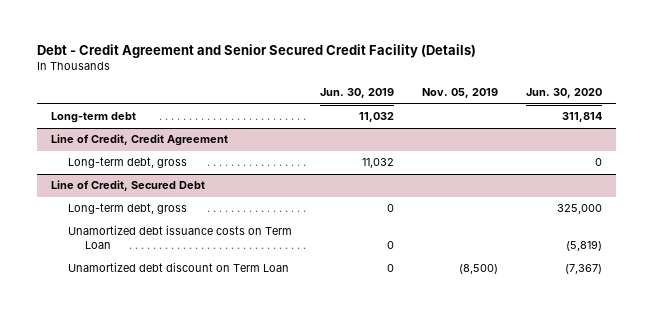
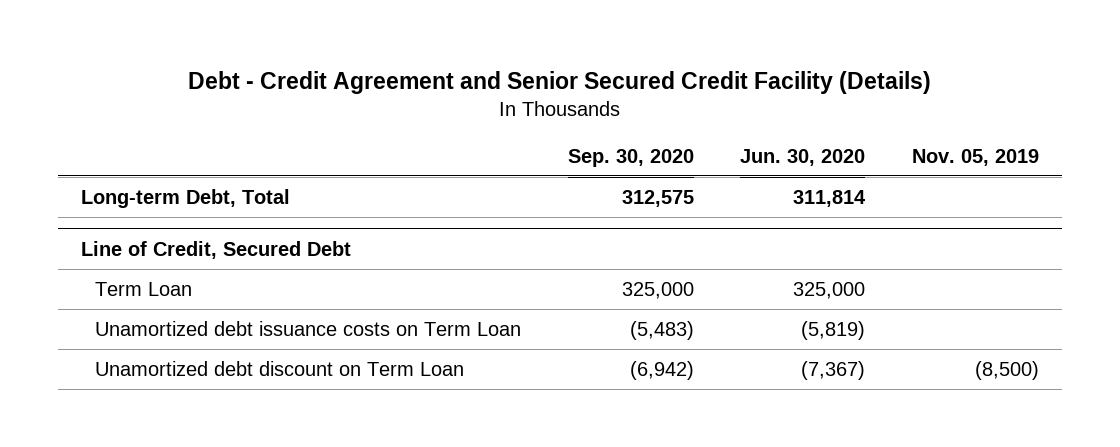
[319,88,394,99] Jun. 30, 2019 -> none
none -> [567,148,694,167] Sep. 30, 2020
[51,134,229,147] Line of Credit, Credit Agreement -> none
[68,157,188,169] Long-term debt, gross -> none
[51,112,137,124] Long-term debt -> [81,188,291,208] Long-term Debt, Total
[68,203,188,215] Long-term debt, gross -> [95,281,193,296] Term Loan

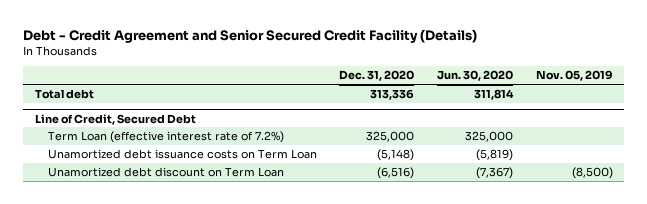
[567,148,694,167] Sep. 30, 2020 -> none
none -> [339,70,415,82] Dec. 31, 2020
[81,188,291,208] Long-term Debt, Total -> [34,88,94,99] Total debt
[95,281,193,296] Term Loan -> [47,130,284,143] Term Loan (effective interest rate of 7.2%)

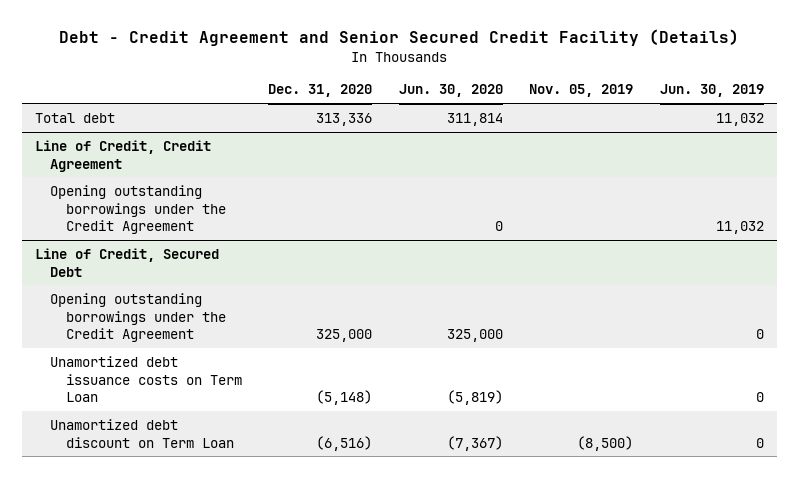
none -> [659,84,764,98] Jun. 30, 2019
none -> [34,139,211,172] Line of Credit, Credit Agreement
none -> [50,184,226,235] Opening outstanding borrowings under the Credit Agreement
[47,130,284,143] Term Loan (effective interest rate of 7.2%) -> [50,292,226,343] Opening outstanding borrowings under the Credit Agreement

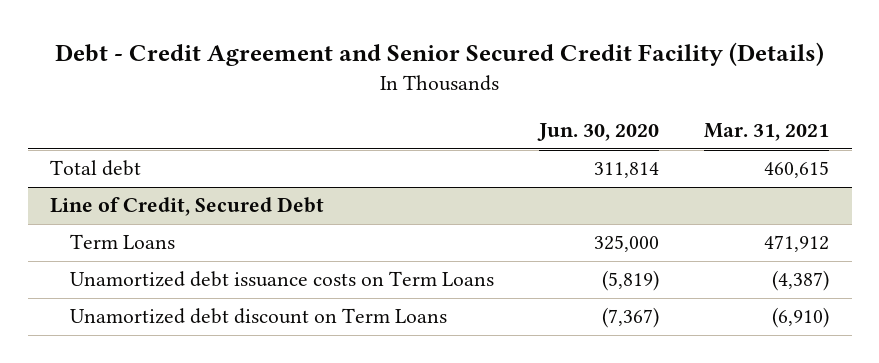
[268,84,373,98] Dec. 31, 2020 -> none
[529,84,634,98] Nov. 05, 2019 -> none
[659,84,764,98] Jun. 30, 2019 -> none
none -> [704,123,830,142] Mar. 31, 2021
[34,139,211,172] Line of Credit, Credit Agreement -> none
[50,184,226,235] Opening outstanding borrowings under the Credit Agreement -> none
[50,292,226,343] Opening outstanding borrowings under the Credit Agreement -> [70,234,176,250] Term Loans
[50,355,242,403] Unamortized debt issuance costs on Term Loan -> [70,271,495,288] Unamortized debt issuance costs on Term Loans
[50,418,234,448] Unamortized debt discount on Term Loan -> [70,308,448,325] Unamortized debt discount on Term Loans

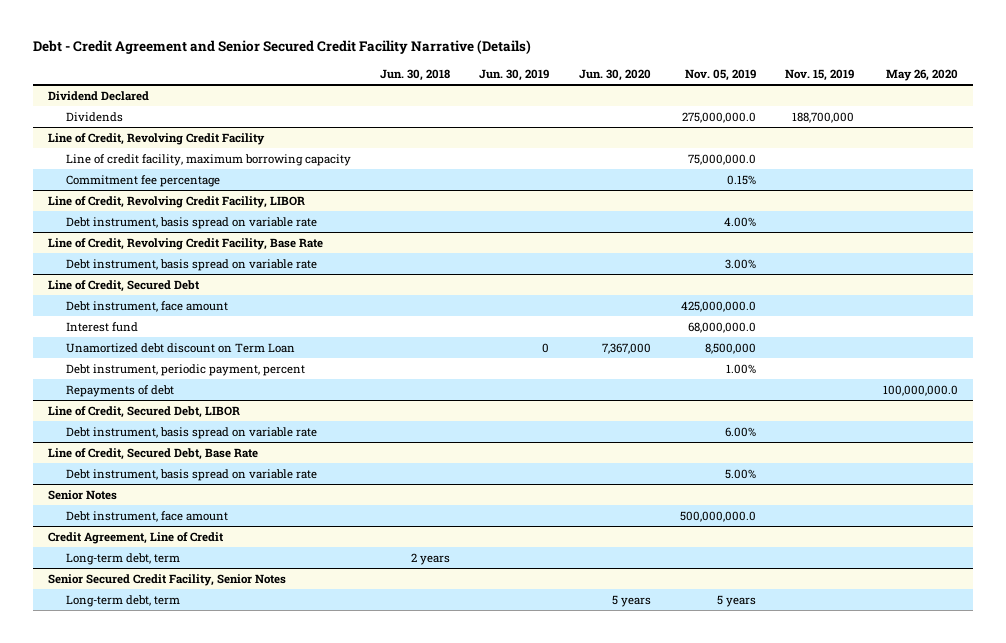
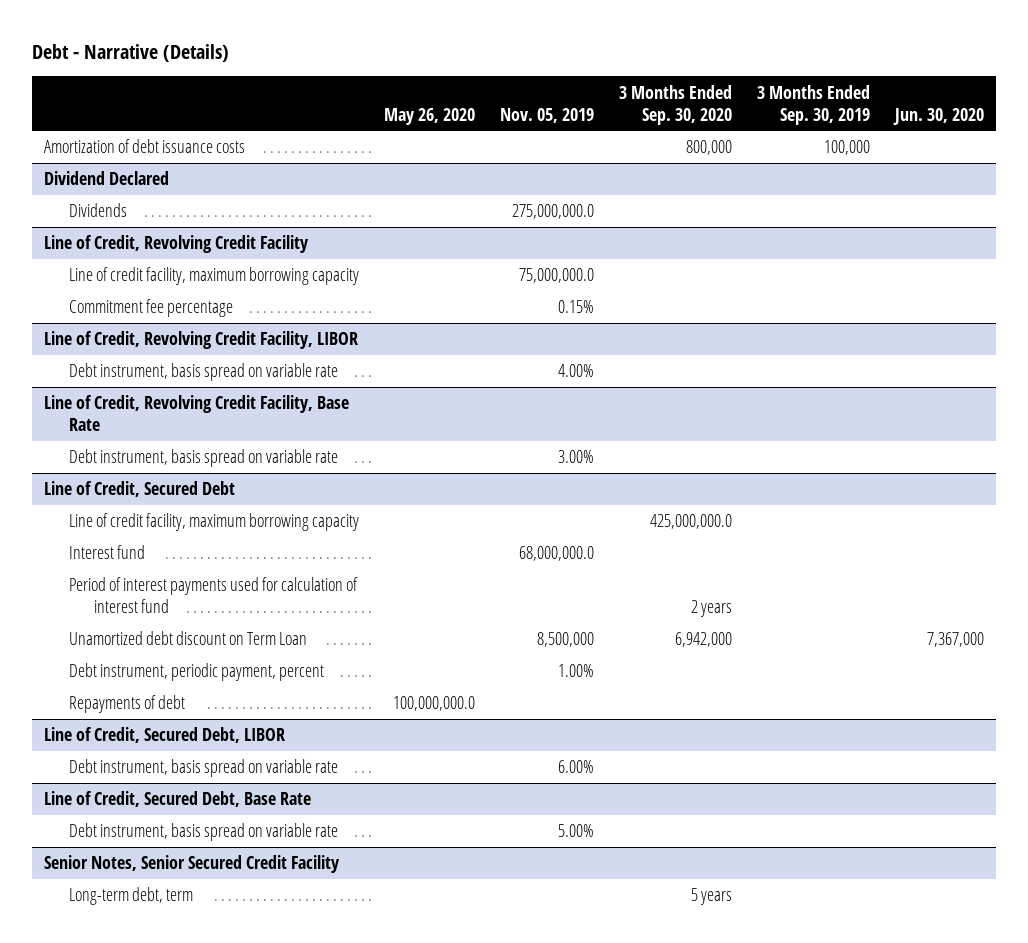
[33,40,532,55] Debt - Credit Agreement and Senior Secured Credit Facility Narrative (Details) -> [31,43,229,62] Debt - Narrative (Details)
[380,68,451,81] Jun. 30, 2018 -> none
[479,68,550,81] Jun. 30, 2019 -> none
[785,68,855,81] Nov. 15, 2019 -> none
none -> [618,84,732,125] 3 Months Ended Sep. 30, 2020
none -> [756,84,870,125] 3 Months Ended Sep. 30, 2019
none -> [44,139,246,154] Amortization of debt issuance costs
[66,300,229,312] Debt instrument, face amount -> none
none -> [69,513,360,532] Line of credit facility, maximum borrowing capacity
none -> [69,577,359,614] Period of interest payments used for calculation of interest fund
[47,489,117,500] Senior Notes -> none
[66,510,229,522] Debt instrument, face amount -> none
[47,531,224,544] Credit Agreement, Line of Credit -> none
none -> [44,855,341,874] Senior Notes, Senior Secured Credit Facility
[47,573,286,586] Senior Secured Credit Facility, Senior Notes -> none
[66,594,181,607] Long-term debt, term -> none

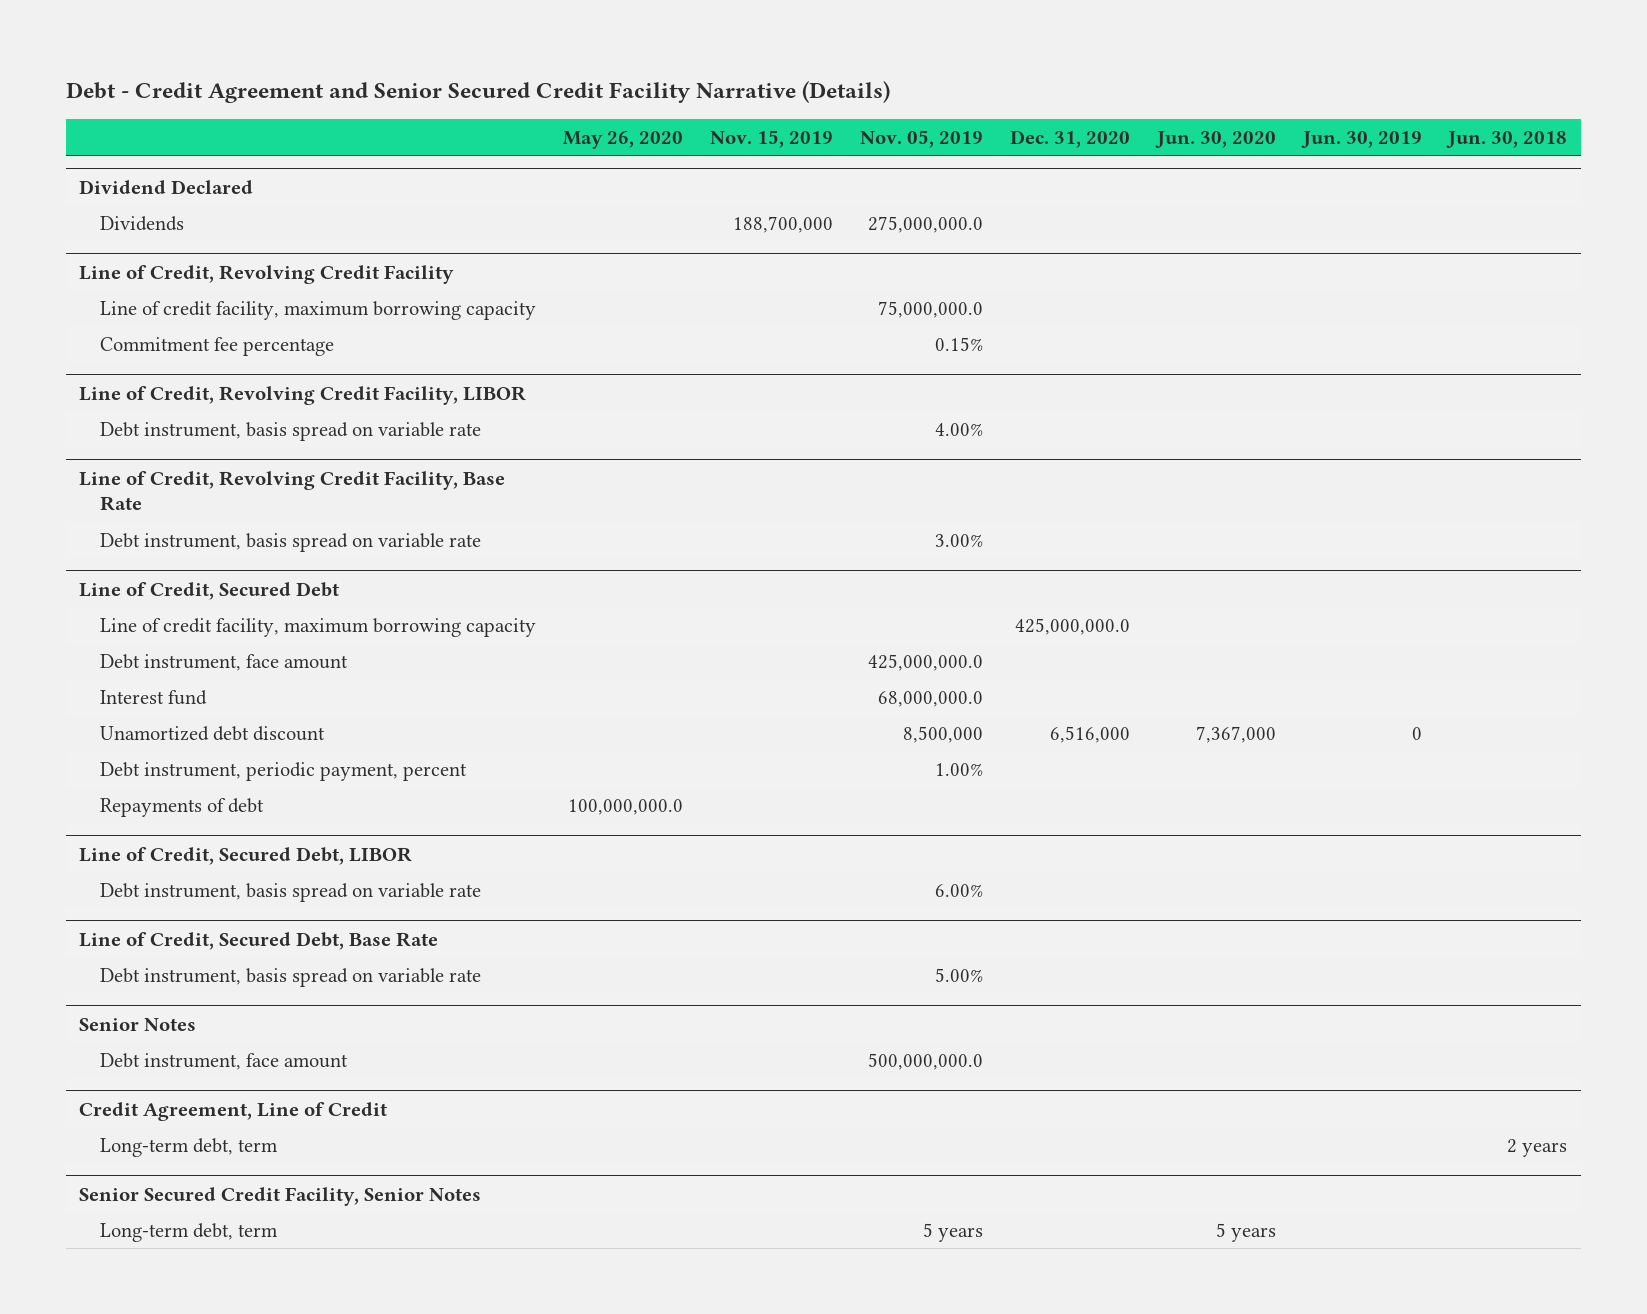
[31,43,229,62] Debt - Narrative (Details) -> [65,80,890,103] Debt - Credit Agreement and Senior Secured Credit Facility Narrative (Details)
[618,84,732,125] 3 Months Ended Sep. 30, 2020 -> none
[756,84,870,125] 3 Months Ended Sep. 30, 2019 -> none
none -> [709,129,833,148] Nov. 15, 2019
none -> [1009,129,1130,148] Dec. 31, 2020
none -> [1300,130,1422,148] Jun. 30, 2019
none -> [1446,130,1568,148] Jun. 30, 2018
[44,139,246,154] Amortization of debt issuance costs -> none
none -> [99,653,348,671] Debt instrument, face amount
[69,577,359,614] Period of interest payments used for calculation of interest fund -> none
[69,631,308,646] Unamortized debt discount on Term Loan -> [99,725,325,741] Unamortized debt discount
[44,855,341,874] Senior Notes, Senior Secured Credit Facility -> none
none -> [79,1017,197,1031] Senior Notes
none -> [99,1052,348,1070] Debt instrument, face amount
none -> [79,1101,388,1121] Credit Agreement, Line of Credit
none -> [79,1186,482,1206] Senior Secured Credit Facility, Senior Notes
none -> [99,1222,278,1242] Long-term debt, term

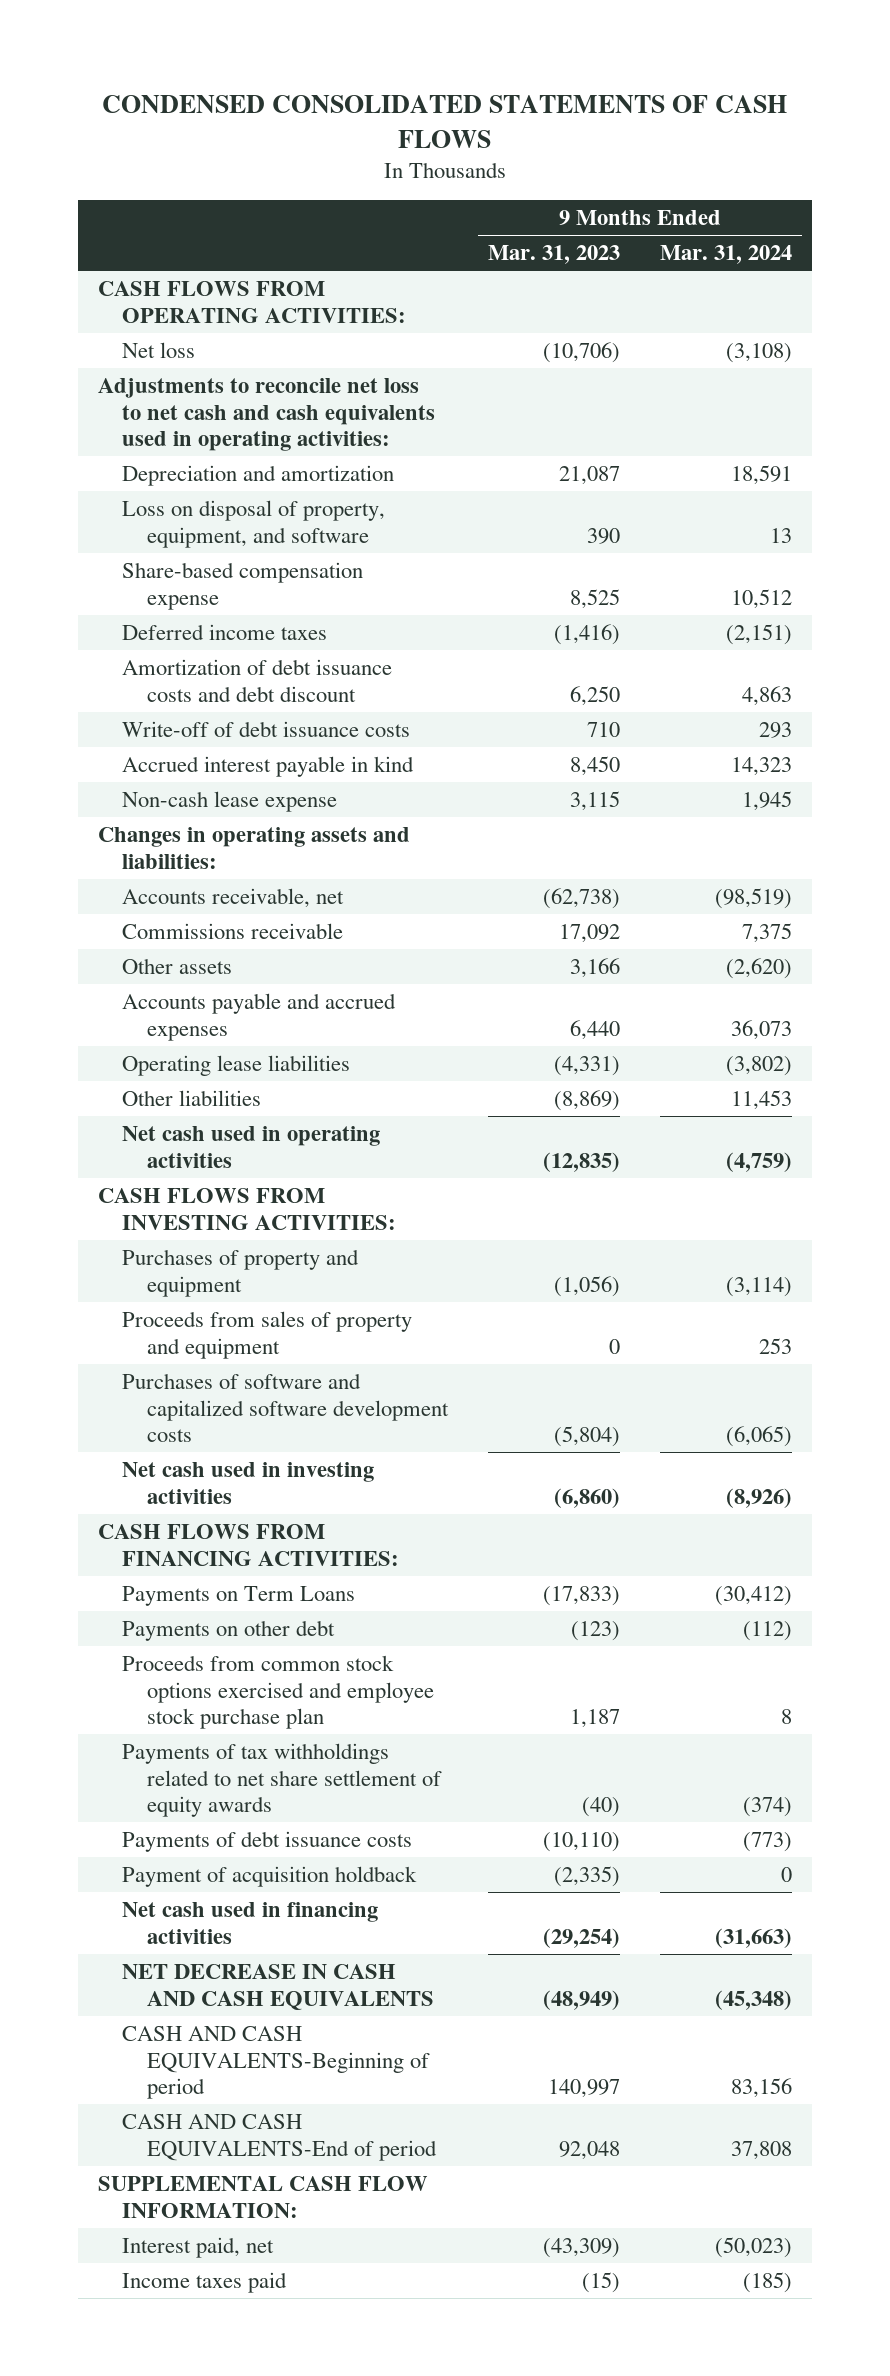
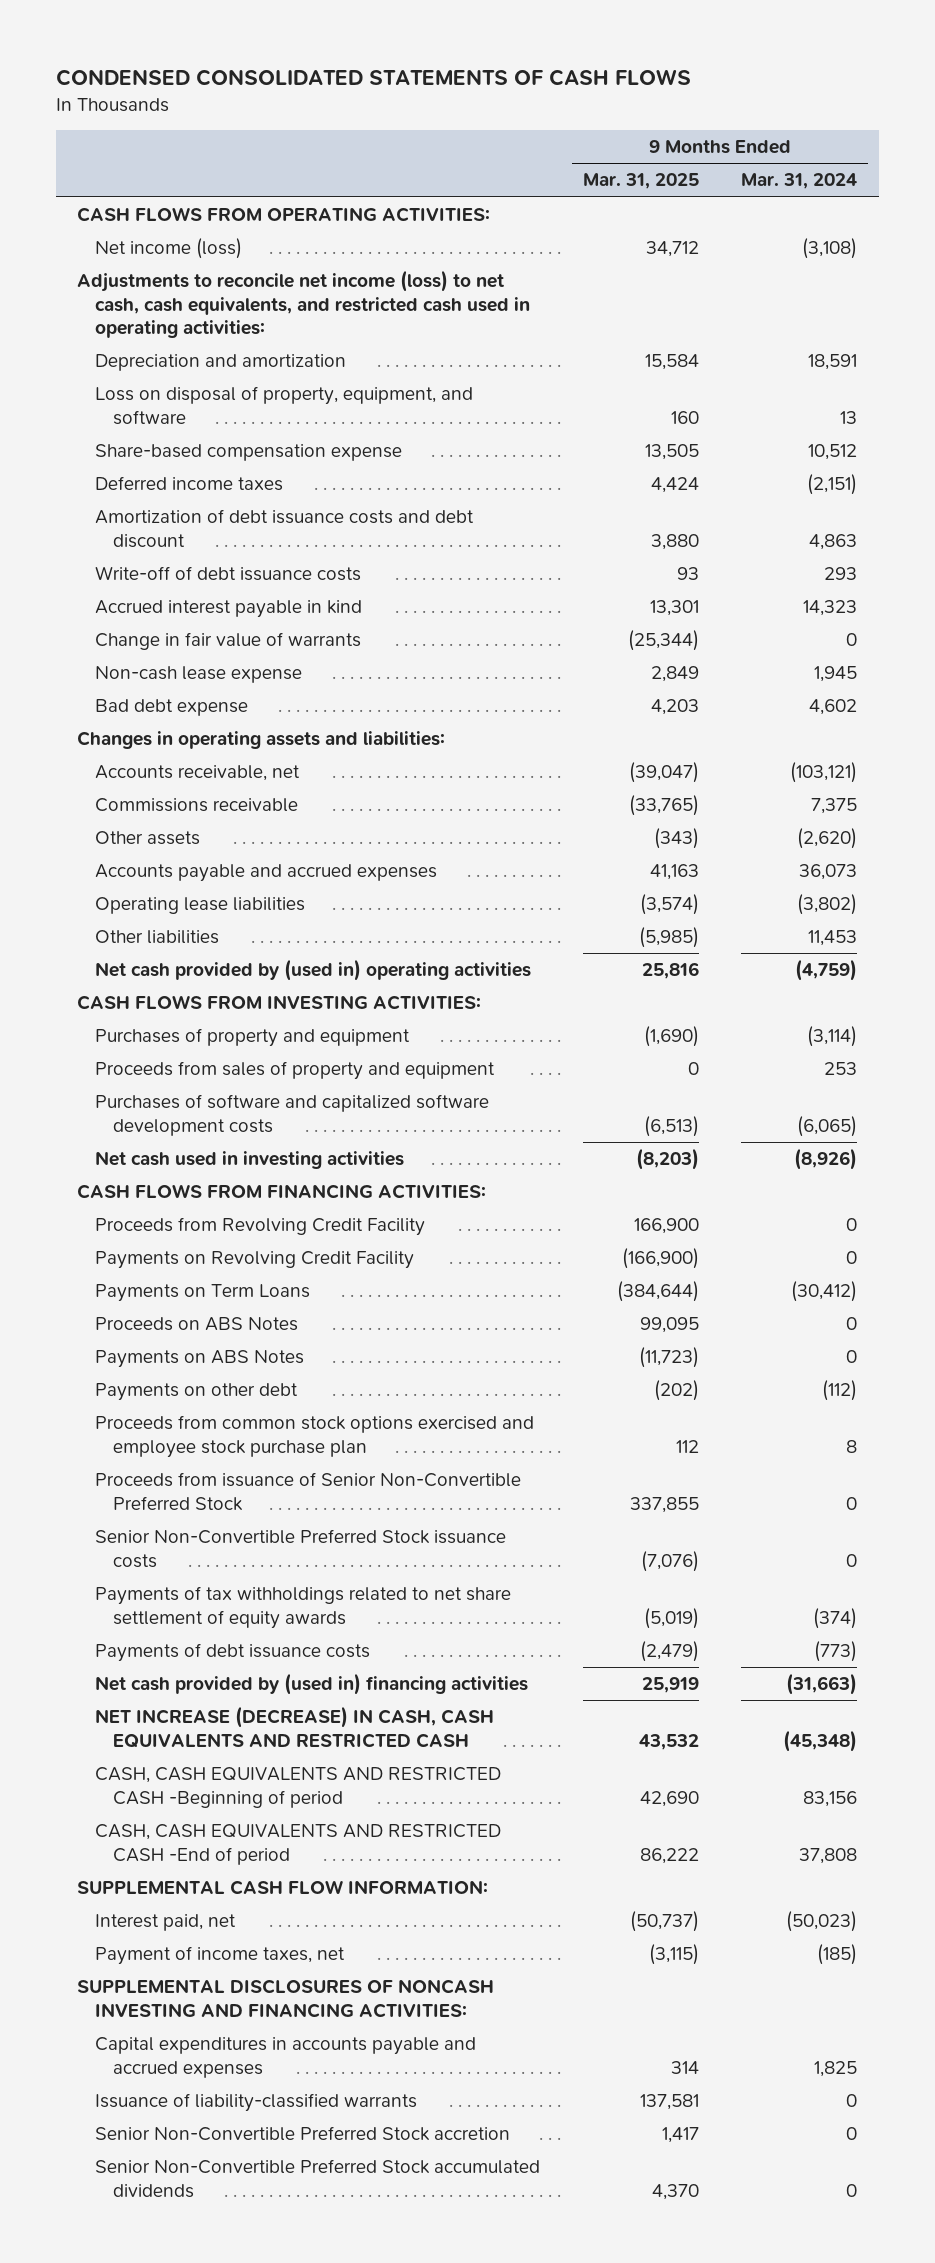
[487,245,620,265] Mar. 31, 2023 -> none
none -> [582,173,699,190] Mar. 31, 2025
[122,341,196,358] Net loss -> [95,238,243,260] Net income (loss)
[97,377,436,452] Adjustments to reconcile net loss to net cash and cash equivalents used in operating activities: -> [77,270,531,339] Adjustments to reconcile net income (loss) to net cash, cash equivalents, and restricted cash used in operating activities:
none -> [95,632,362,651] Change in fair value of warrants
none -> [95,699,249,717] Bad debt expense
[715,887,793,909] (98,519) -> [790,762,858,784] (103,121)
[122,1125,381,1168] Net cash used in operating activities -> [95,959,532,982] Net cash provided by (used in) operating activities
none -> [95,1217,426,1237] Proceeds from Revolving Credit Facility
none -> [95,1251,415,1270] Payments on Revolving Credit Facility
none -> [95,1317,299,1332] Proceeds on ABS Notes
none -> [95,1350,305,1369] Payments on ABS Notes
none -> [95,1472,522,1511] Proceeds from issuance of Senior Non-Convertible Preferred Stock
none -> [95,1529,507,1568] Senior Non-Convertible Preferred Stock issuance costs
[122,1865,418,1887] Payment of acquisition holdback -> none
[122,1901,379,1944] Net cash used in financing activities -> [95,1673,529,1696] Net cash provided by (used in) financing activities
[122,1963,434,2010] NET DECREASE IN CASH AND CASH EQUIVALENTS -> [95,1706,495,1748] NET INCREASE (DECREASE) IN CASH, CASH EQUIVALENTS AND RESTRICTED CASH
[122,2025,430,2100] CASH AND CASH EQUIVALENTS-Beginning of period -> [95,1767,502,1808] CASH, CASH EQUIVALENTS AND RESTRICTED CASH -Beginning of period
[122,2113,437,2161] CASH AND CASH EQUIVALENTS-End of period -> [95,1824,502,1865] CASH, CASH EQUIVALENTS AND RESTRICTED CASH -End of period
[122,2271,288,2293] Income taxes paid -> [95,1946,346,1966] Payment of income taxes, net
none -> [77,1979,495,2018] SUPPLEMENTAL DISCLOSURES OF NONCASH INVESTING AND FINANCING ACTIVITIES:
none -> [95,2037,477,2078] Capital expenditures in accounts payable and accrued expenses
none -> [95,2093,418,2113] Issuance of liability-classified warrants
none -> [95,2126,511,2142] Senior Non-Convertible Preferred Stock accretion
none -> [95,2159,541,2198] Senior Non-Convertible Preferred Stock accumulated dividends

